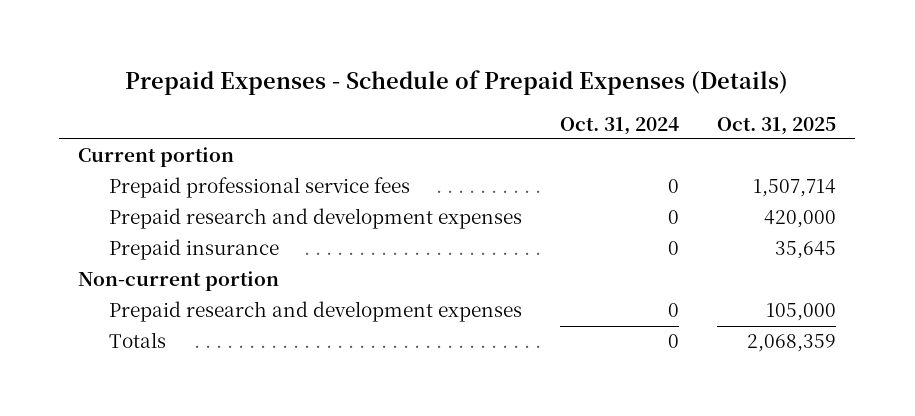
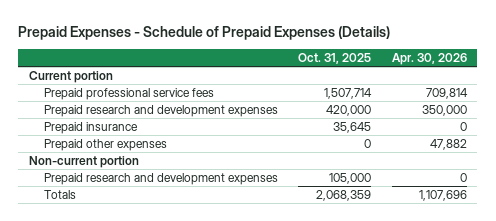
[560,116,680,135] Oct. 31, 2024 -> none
none -> [392,52,468,65] Apr. 30, 2026
none -> [43,139,167,152] Prepaid other expenses

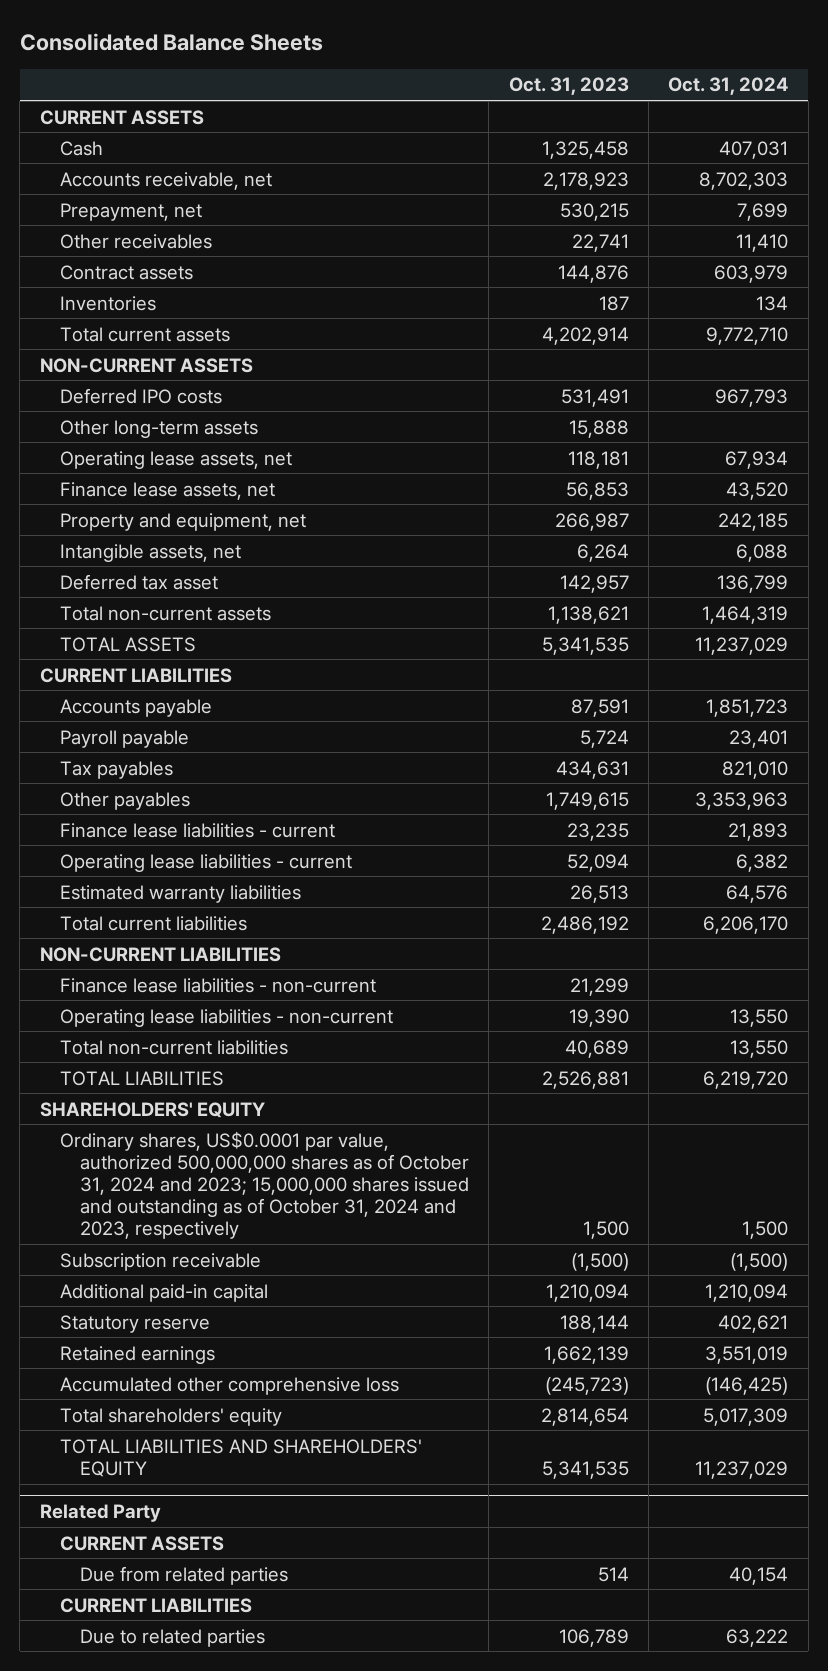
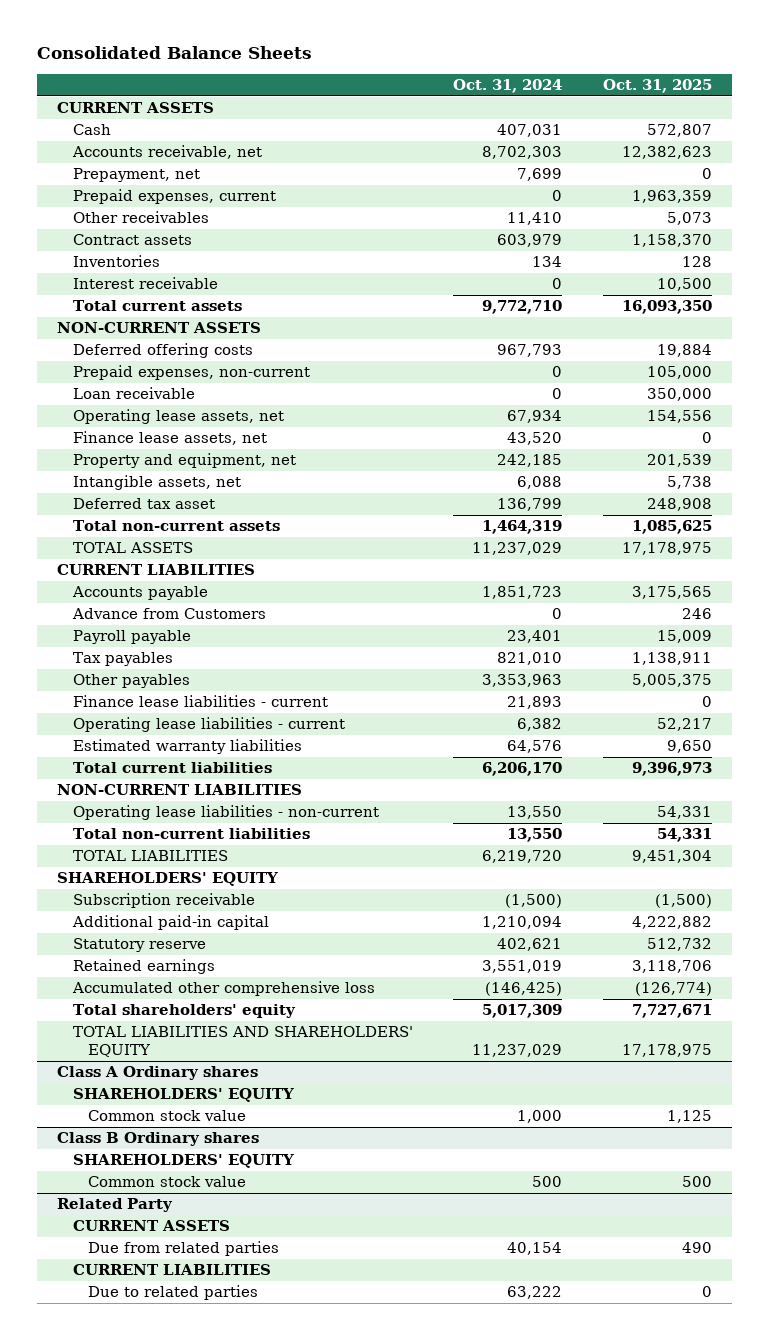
[508,77,629,96] Oct. 31, 2023 -> none
none -> [603,78,713,93] Oct. 31, 2025
none -> [72,189,276,205] Prepaid expenses, current
none -> [72,277,218,290] Interest receivable
[59,419,258,438] Other long-term assets -> none
[59,387,222,404] Deferred IPO costs -> [72,343,253,359] Deferred offering costs
none -> [72,365,310,381] Prepaid expenses, non-current
none -> [72,387,195,400] Loan receivable
none -> [71,608,266,620] Advance from Customers
[59,977,376,993] Finance lease liabilities - non-current -> none
[59,1130,469,1240] Ordinary shares, US$0.0001 par value, authorized 500,000,000 shares as of October 31, 2024 and 2023; 15,000,000 shares issued and outstanding as of October 31, 2024 and 2023, respectively -> none
none -> [57,1066,259,1081] Class A Ordinary shares
none -> [72,1088,294,1103] SHAREHOLDERS' EQUITY
none -> [88,1110,247,1122] Common stock value
none -> [57,1132,260,1147] Class B Ordinary shares
none -> [72,1154,294,1169] SHAREHOLDERS' EQUITY
none -> [88,1176,247,1188] Common stock value

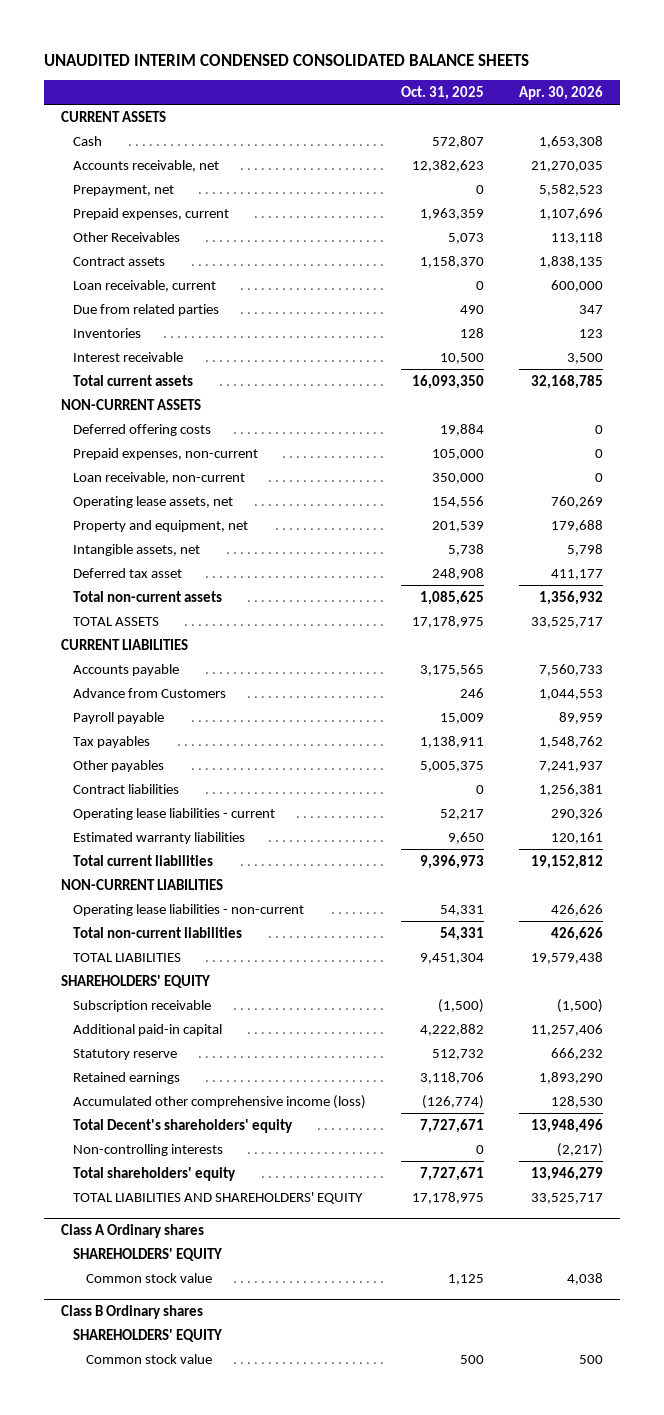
[36,46,312,60] Consolidated Balance Sheets -> [43,53,529,66] UNAUDITED INTERIM CONDENSED CONSOLIDATED BALANCE SHEETS
[453,78,563,93] Oct. 31, 2024 -> none
none -> [518,85,603,100] Apr. 30, 2026
[72,211,209,224] Other receivables -> [73,231,181,242] Other Receivables
none -> [73,279,217,292] Loan receivable, current
none -> [73,303,220,316] Due from related parties
[72,387,195,400] Loan receivable -> [73,471,246,484] Loan receivable, non-current
[72,431,267,446] Finance lease assets, net -> none
[72,695,328,708] Finance lease liabilities - current -> none
none -> [73,783,180,794] Contract liabilities
[71,981,375,997] Accumulated other comprehensive loss -> [73,1094,367,1109] Accumulated other comprehensive income (loss)
none -> [73,1118,294,1133] Total Decent's shareholders' equity
none -> [73,1143,224,1156] Non-controlling interests
[57,1198,174,1213] Related Party -> none
[72,1220,230,1232] CURRENT ASSETS -> none
[88,1241,280,1257] Due from related parties -> none
[72,1264,271,1276] CURRENT LIABILITIES -> none
[88,1285,259,1301] Due to related parties -> none

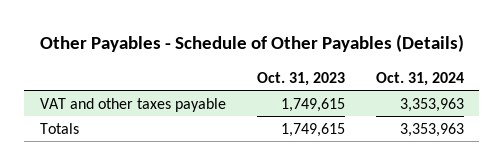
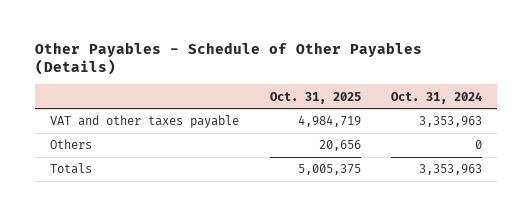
[256,72,345,87] Oct. 31, 2023 -> none
none -> [269,91,361,104] Oct. 31, 2025
none -> [50,139,93,150] Others

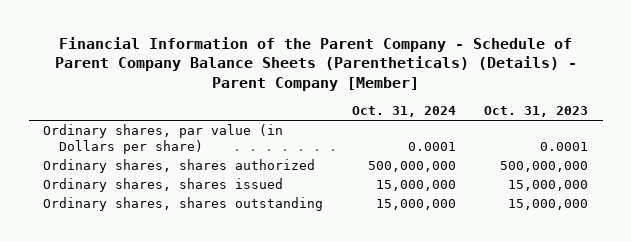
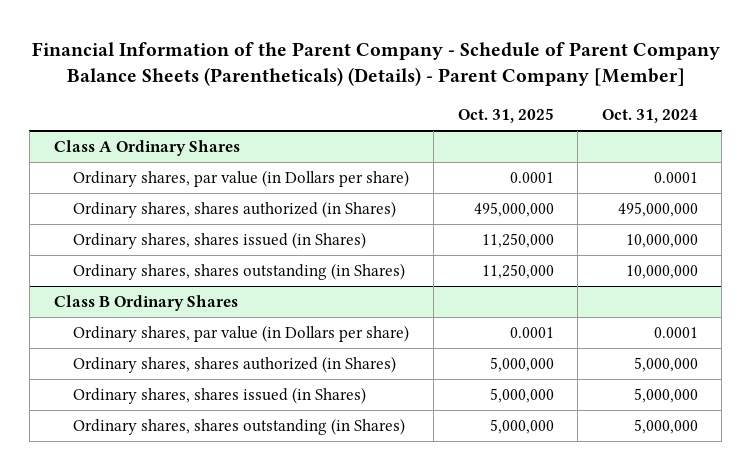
[484,106,589,118] Oct. 31, 2023 -> none
none -> [457,108,554,124] Oct. 31, 2025
none -> [53,139,240,156] Class A Ordinary Shares
[43,159,316,174] Ordinary shares, shares authorized -> [73,200,397,218] Ordinary shares, shares authorized (in Shares)
[367,161,456,173] 500,000,000 -> [617,201,698,217] 495,000,000
[43,178,284,193] Ordinary shares, shares issued -> [73,231,367,249] Ordinary shares, shares issued (in Shares)
[375,180,456,192] 15,000,000 -> [625,233,698,248] 10,000,000
[43,197,324,212] Ordinary shares, shares outstanding -> [73,262,406,280] Ordinary shares, shares outstanding (in Shares)
[375,199,456,211] 15,000,000 -> [625,264,698,279] 10,000,000
none -> [53,294,238,311] Class B Ordinary Shares
none -> [73,324,410,342] Ordinary shares, par value (in Dollars per share)
none -> [73,355,397,373] Ordinary shares, shares authorized (in Shares)
none -> [73,386,367,404] Ordinary shares, shares issued (in Shares)
none -> [73,417,406,435] Ordinary shares, shares outstanding (in Shares)

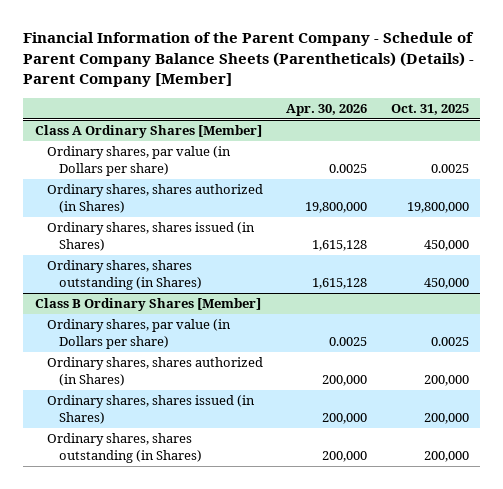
[601,109,698,124] Oct. 31, 2024 -> none
none -> [286,103,368,116] Apr. 30, 2026
[53,139,240,156] Class A Ordinary Shares -> [34,125,262,139] Class A Ordinary Shares [Member]
[509,171,554,183] 0.0001 -> [430,164,469,174] 0.0025
[473,201,554,217] 495,000,000 -> [406,202,469,214] 19,800,000
[481,232,554,248] 11,250,000 -> [423,240,469,252] 450,000
[481,263,554,279] 11,250,000 -> [423,278,469,290] 450,000
[53,294,238,311] Class B Ordinary Shares -> [34,298,261,312] Class B Ordinary Shares [Member]
[509,326,554,338] 0.0001 -> [430,337,469,347] 0.0025
[489,356,554,372] 5,000,000 -> [423,375,469,387] 200,000
[489,387,554,403] 5,000,000 -> [423,413,469,425] 200,000
[489,418,554,434] 5,000,000 -> [423,451,469,463] 200,000

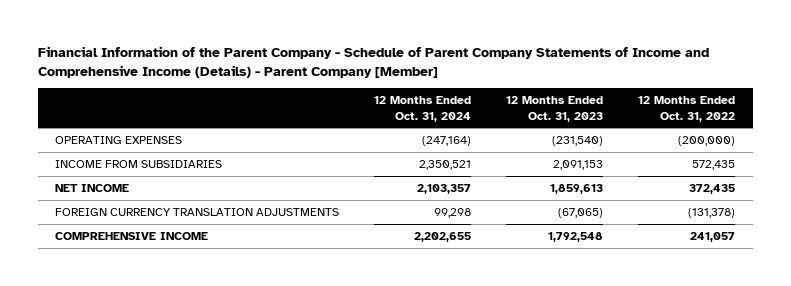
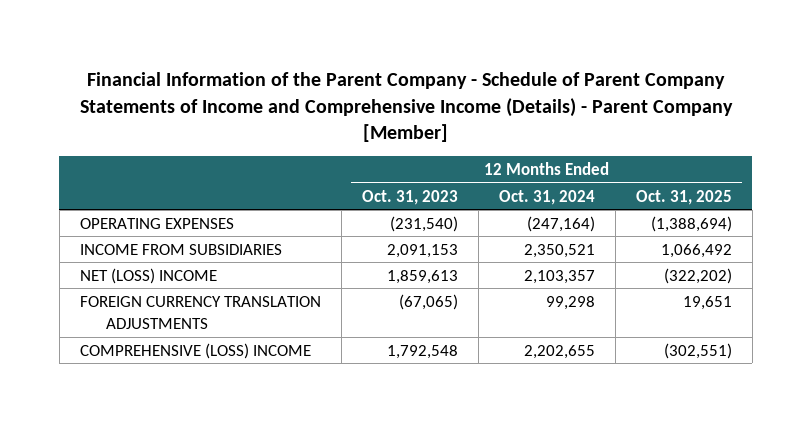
[638,95,736,122] 12 Months Ended Oct. 31, 2022 -> none
none -> [635,189,732,205] Oct. 31, 2025
[55,184,130,193] NET INCOME -> [79,267,217,284] NET (LOSS) INCOME
[55,232,209,241] COMPREHENSIVE INCOME -> [79,342,311,359] COMPREHENSIVE (LOSS) INCOME

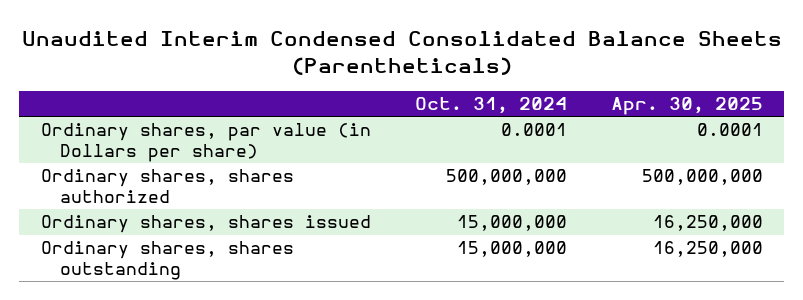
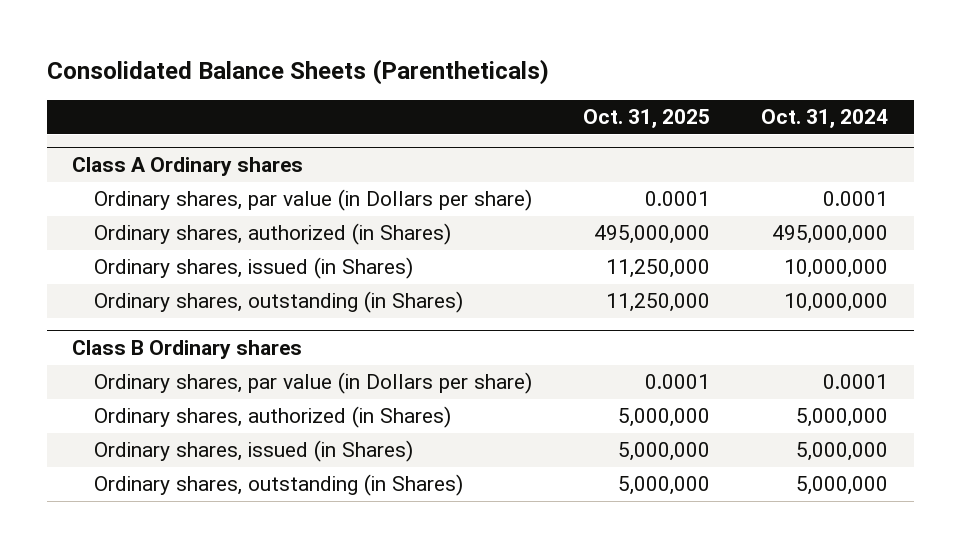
[21,31,782,76] Unaudited Interim Condensed Consolidated Balance Sheets (Parentheticals) -> [46,59,549,86] Consolidated Balance Sheets (Parentheticals)
[610,97,763,116] Apr. 30, 2025 -> none
none -> [583,109,711,129] Oct. 31, 2025
none -> [72,157,304,177] Class A Ordinary shares
[40,169,294,203] Ordinary shares, shares authorized -> [93,223,451,246] Ordinary shares, authorized (in Shares)
[445,169,567,186] 500,000,000 -> [772,225,889,245] 495,000,000
[40,215,371,234] Ordinary shares, shares issued -> [93,257,413,280] Ordinary shares, issued (in Shares)
[456,215,567,232] 15,000,000 -> [784,259,889,279] 10,000,000
[40,241,294,280] Ordinary shares, shares outstanding -> [93,291,463,314] Ordinary shares, outstanding (in Shares)
[456,241,567,258] 15,000,000 -> [784,293,889,313] 10,000,000
none -> [72,340,303,360] Class B Ordinary shares
none -> [93,372,532,395] Ordinary shares, par value (in Dollars per share)
none -> [93,406,451,429] Ordinary shares, authorized (in Shares)
none -> [93,440,413,463] Ordinary shares, issued (in Shares)
none -> [93,474,463,497] Ordinary shares, outstanding (in Shares)

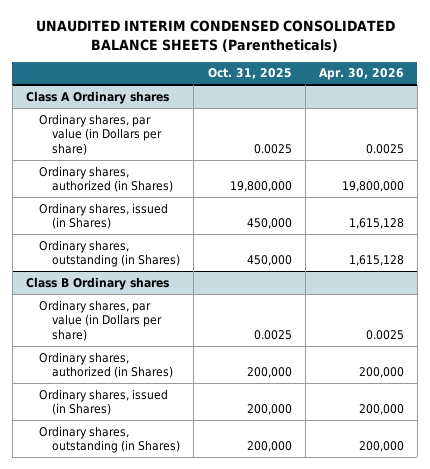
[46,59,549,86] Consolidated Balance Sheets (Parentheticals) -> [35,19,395,52] UNAUDITED INTERIM CONDENSED CONSOLIDATED BALANCE SHEETS (Parentheticals)
[761,109,889,129] Oct. 31, 2024 -> none
none -> [318,68,404,81] Apr. 30, 2026
[645,191,711,207] 0.0001 -> [253,143,292,154] 0.0025
[594,225,711,245] 495,000,000 -> [229,181,292,193] 19,800,000
[606,259,711,279] 11,250,000 -> [246,218,292,230] 450,000
[606,293,711,313] 11,250,000 -> [246,255,292,267] 450,000
[645,374,711,390] 0.0001 -> [253,329,292,340] 0.0025
[618,408,711,428] 5,000,000 -> [246,367,292,379] 200,000
[618,442,711,462] 5,000,000 -> [246,404,292,416] 200,000
[618,476,711,496] 5,000,000 -> [246,441,292,453] 200,000

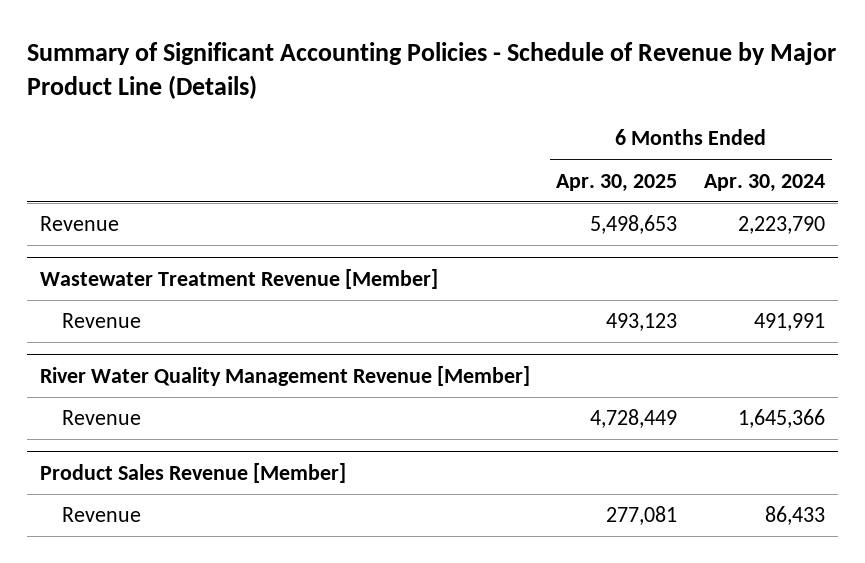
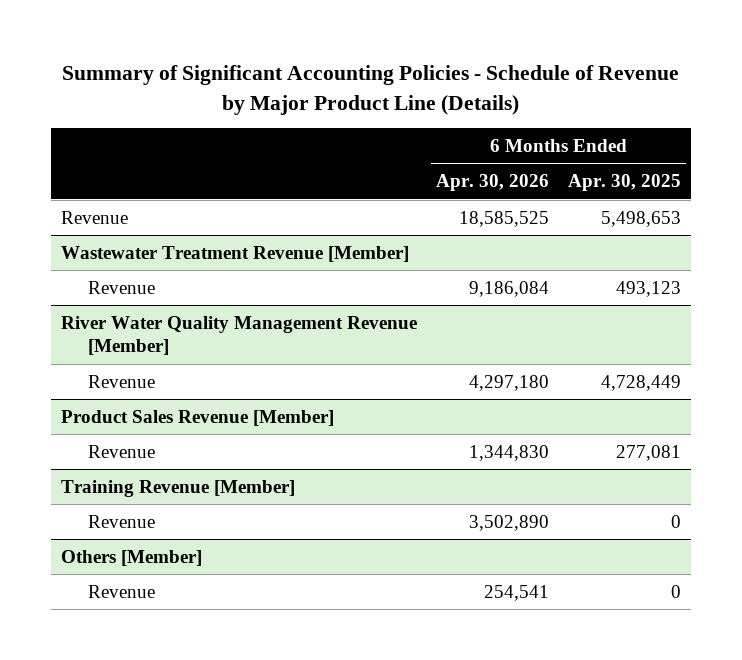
[703,173,825,192] Apr. 30, 2024 -> none
none -> [436,174,550,192] Apr. 30, 2026
none -> [60,479,295,497] Training Revenue [Member]
none -> [88,514,156,528] Revenue
none -> [60,549,202,566] Others [Member]
none -> [88,584,156,598] Revenue

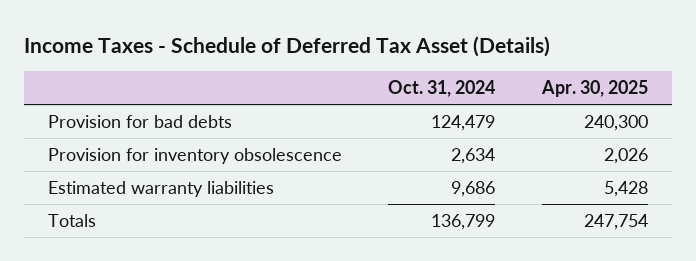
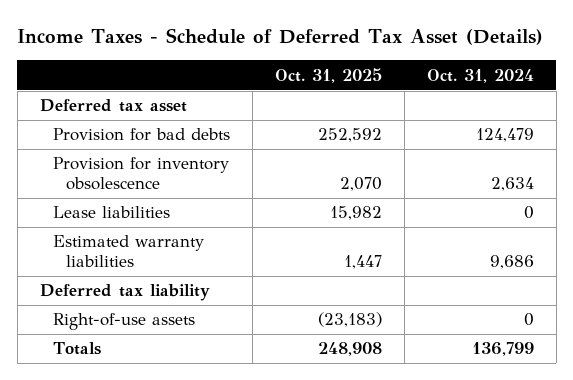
[541,79,649,97] Apr. 30, 2025 -> none
none -> [274,67,382,83] Oct. 31, 2025
none -> [39,99,187,113] Deferred tax asset
none -> [52,206,170,219] Lease liabilities
none -> [39,284,210,302] Deferred tax liability
none -> [52,313,195,331] Right-of-use assets

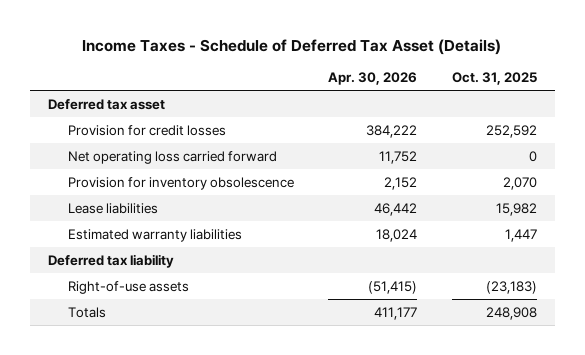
[426,68,534,83] Oct. 31, 2024 -> none
none -> [328,72,418,86] Apr. 30, 2026
[52,128,230,142] Provision for bad debts -> [67,124,226,136] Provision for credit losses
none -> [67,150,277,164] Net operating loss carried forward

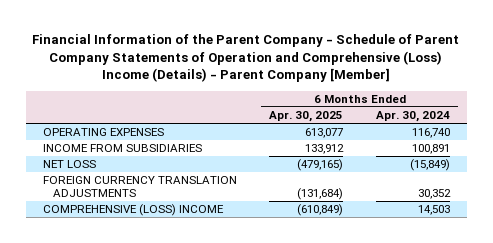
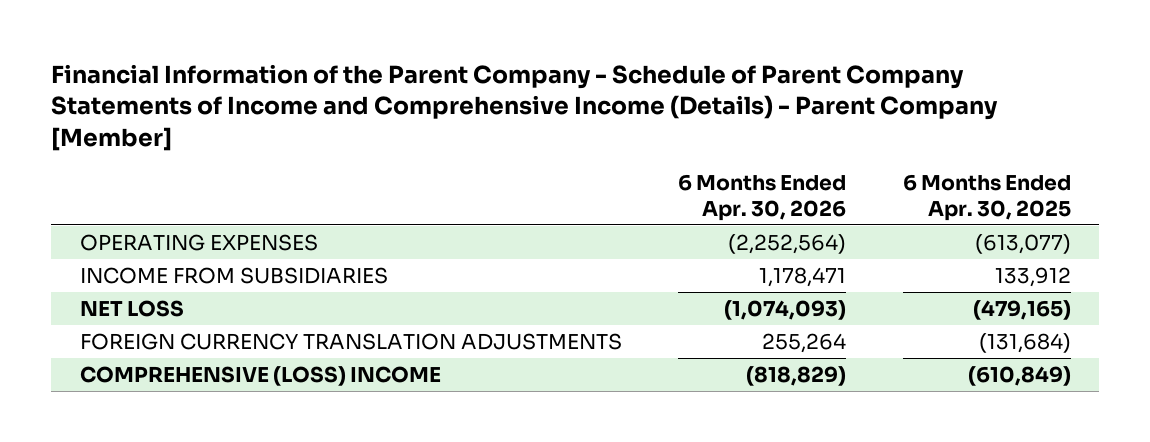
[32,33,460,83] Financial Information of the Parent Company - Schedule of Parent Company Statements of Operation and Comprehensive (Loss) Income (Details) - Parent Company [Member] -> [51,63,999,151] Financial Information of the Parent Company - Schedule of Parent Company Statements of Income and Comprehensive Income (Details) - Parent Company [Member]
[376,111,451,123] Apr. 30, 2024 -> none
none -> [678,173,847,221] 6 Months Ended Apr. 30, 2026
[305,128,344,139] 613,077 -> [974,233,1071,254] (613,077)

